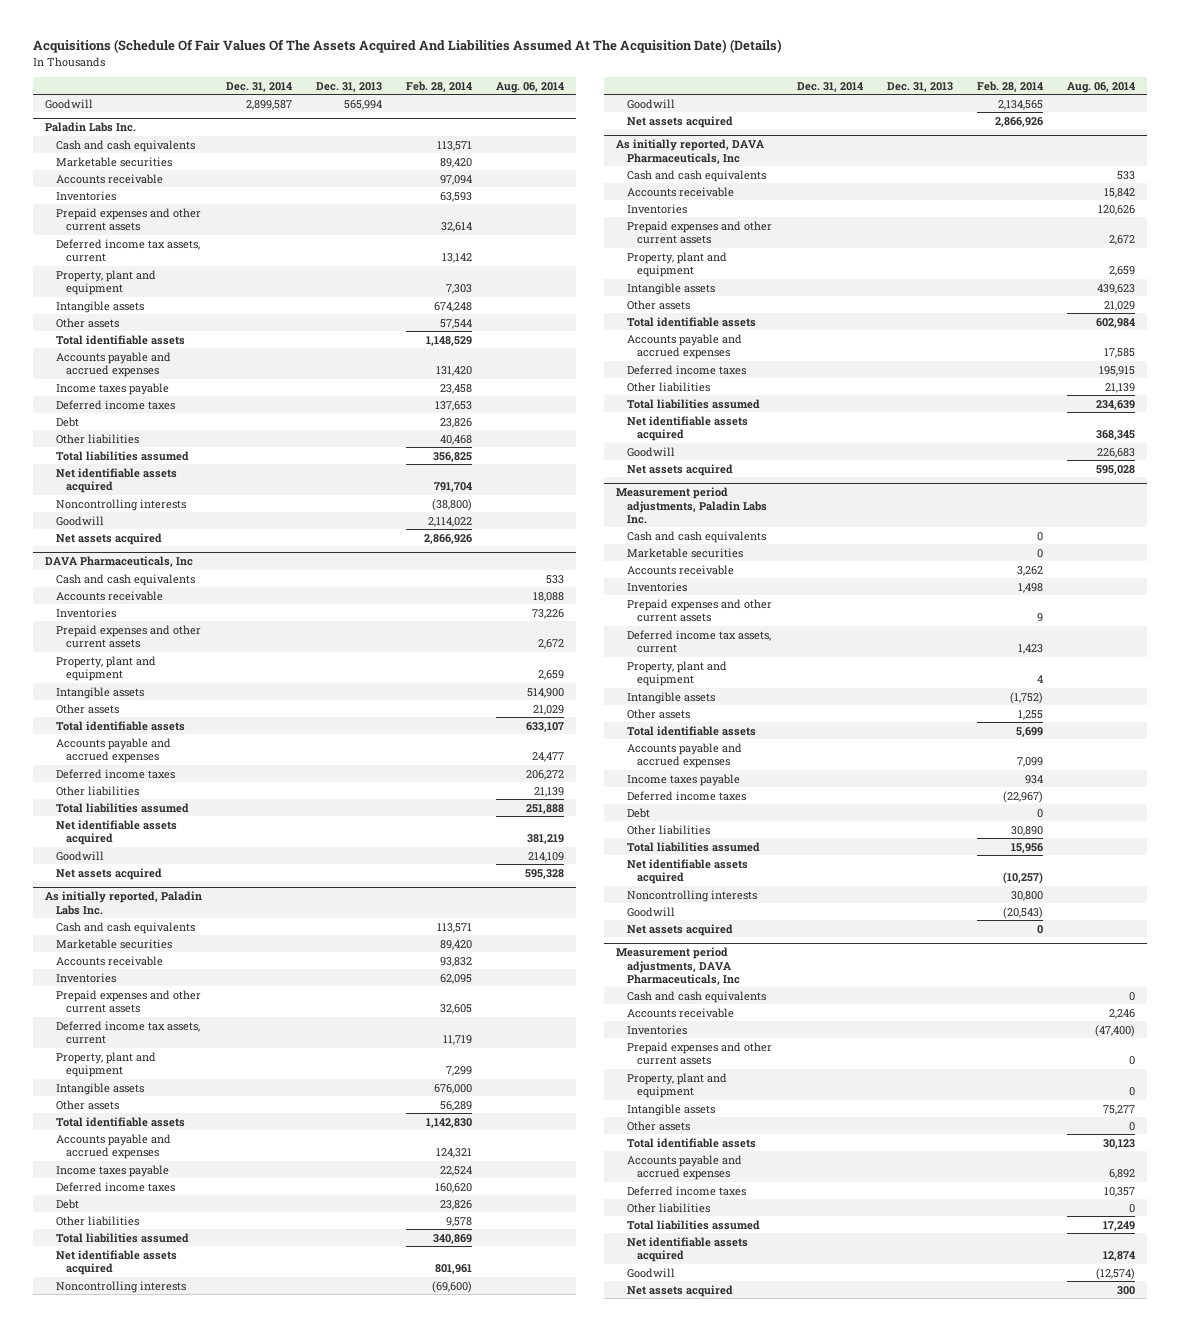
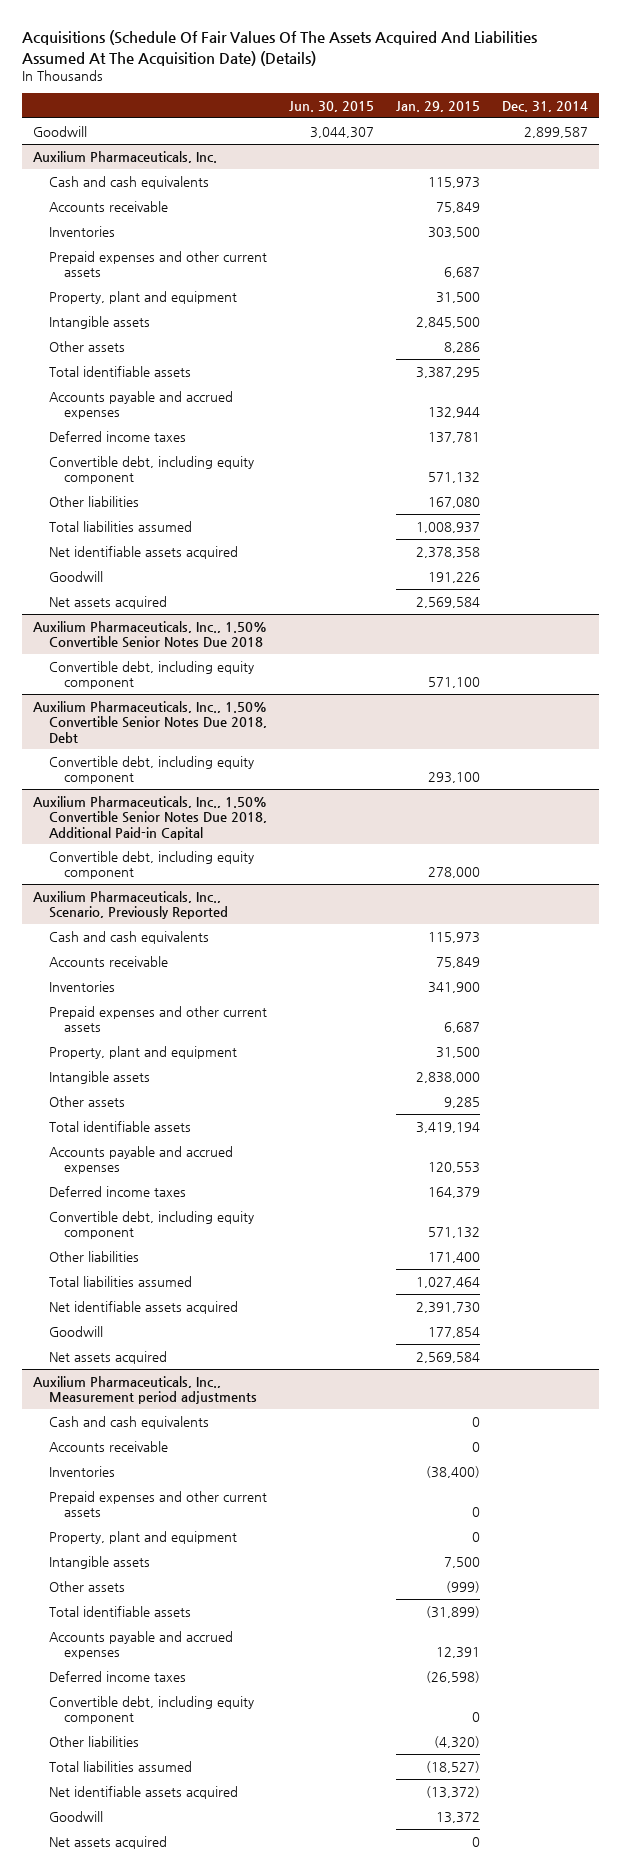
[315,81,382,92] Dec. 31, 2013 -> none
[405,80,472,92] Feb. 28, 2014 -> none
[495,81,564,93] Aug. 06, 2014 -> none
none -> [289,101,375,113] Jun. 30, 2015
none -> [396,101,481,113] Jan. 29, 2015
[44,122,136,133] Paladin Labs Inc. -> none
[55,139,195,152] Cash and cash equivalents -> none
[55,156,172,167] Marketable securities -> none
[55,173,163,184] Accounts receivable -> none
[55,190,116,201] Inventories -> none
[55,207,201,231] Prepaid expenses and other current assets -> none
[55,238,200,262] Deferred income tax assets, current -> none
[55,269,156,295] Property, plant and equipment -> none
[55,300,144,313] Intangible assets -> none
[55,317,119,328] Other assets -> none
[55,334,185,345] Total identifiable assets -> none
[55,351,171,377] Accounts payable and accrued expenses -> none
[55,382,169,395] Income taxes payable -> none
[55,399,175,410] Deferred income taxes -> none
[55,416,79,427] Debt -> none
[55,433,139,444] Other liabilities -> none
[55,450,189,461] Total liabilities assumed -> none
[55,467,177,493] Net identifiable assets acquired -> none
[55,498,186,511] Noncontrolling interests -> none
[55,515,104,526] Goodwill -> none
[55,532,162,545] Net assets acquired -> none
[44,556,193,568] DAVA Pharmaceuticals, Inc -> none
[55,573,195,586] Cash and cash equivalents -> none
[55,590,163,601] Accounts receivable -> none
[55,607,116,618] Inventories -> none
[55,624,201,648] Prepaid expenses and other current assets -> none
[55,655,156,681] Property, plant and equipment -> none
[55,686,144,699] Intangible assets -> none
[55,703,119,714] Other assets -> none
[55,720,185,731] Total identifiable assets -> none
[55,737,171,763] Accounts payable and accrued expenses -> none
[55,768,175,779] Deferred income taxes -> none
[55,785,139,796] Other liabilities -> none
[55,802,189,813] Total liabilities assumed -> none
[55,819,177,845] Net identifiable assets acquired -> none
[55,850,104,861] Goodwill -> none
[55,867,162,880] Net assets acquired -> none
[44,891,202,915] As initially reported, Paladin Labs Inc. -> none
[55,921,195,934] Cash and cash equivalents -> none
[55,938,172,949] Marketable securities -> none
[55,955,163,966] Accounts receivable -> none
[55,972,116,983] Inventories -> none
[55,989,201,1013] Prepaid expenses and other current assets -> none
[55,1020,200,1044] Deferred income tax assets, current -> none
[55,1051,156,1077] Property, plant and equipment -> none
[55,1082,144,1095] Intangible assets -> none
[55,1099,119,1110] Other assets -> none
[55,1116,185,1127] Total identifiable assets -> none
[55,1133,171,1159] Accounts payable and accrued expenses -> none
[55,1164,169,1177] Income taxes payable -> none
[55,1181,175,1192] Deferred income taxes -> none
[55,1198,79,1209] Debt -> none
[55,1215,139,1226] Other liabilities -> none
[55,1232,189,1243] Total liabilities assumed -> none
[55,1249,177,1275] Net identifiable assets acquired -> none
[55,1280,186,1293] Noncontrolling interests -> none
[626,98,675,109] Goodwill -> none
[626,115,733,128] Net assets acquired -> none
[615,139,764,164] As initially reported, DAVA Pharmaceuticals, Inc -> none
[626,169,766,182] Cash and cash equivalents -> none
[626,186,734,197] Accounts receivable -> none
[626,203,687,214] Inventories -> none
[626,220,772,244] Prepaid expenses and other current assets -> none
[626,251,727,277] Property, plant and equipment -> none
[626,282,715,295] Intangible assets -> none
[626,299,690,310] Other assets -> none
[626,316,756,327] Total identifiable assets -> none
[626,333,742,359] Accounts payable and accrued expenses -> none
[626,364,746,375] Deferred income taxes -> none
[626,381,710,392] Other liabilities -> none
[626,398,760,409] Total liabilities assumed -> none
[626,415,748,441] Net identifiable assets acquired -> none
[626,446,675,457] Goodwill -> none
[626,463,733,476] Net assets acquired -> none
[615,487,767,524] Measurement period adjustments, Paladin Labs Inc. -> none
[626,530,766,543] Cash and cash equivalents -> none
[626,547,743,558] Marketable securities -> none
[626,564,734,575] Accounts receivable -> none
[626,581,687,592] Inventories -> none
[626,598,772,622] Prepaid expenses and other current assets -> none
[626,629,771,653] Deferred income tax assets, current -> none
[626,660,727,686] Property, plant and equipment -> none
[626,691,715,704] Intangible assets -> none
[626,708,690,719] Other assets -> none
[626,725,756,736] Total identifiable assets -> none
[626,742,742,768] Accounts payable and accrued expenses -> none
[626,773,740,786] Income taxes payable -> none
[626,790,746,801] Deferred income taxes -> none
[626,807,650,818] Debt -> none
[626,824,710,835] Other liabilities -> none
[626,841,760,852] Total liabilities assumed -> none
[626,858,748,884] Net identifiable assets acquired -> none
[626,889,757,902] Noncontrolling interests -> none
[626,906,675,917] Goodwill -> none
[626,923,733,936] Net assets acquired -> none
none -> [33,150,218,163] Auxilium Pharmaceuticals, Inc.
none -> [48,175,209,189] Cash and cash equivalents
none -> [48,200,168,212] Accounts receivable
none -> [48,225,115,237] Inventories
none -> [48,250,267,278] Prepaid expenses and other current assets
none -> [48,290,237,304] Property, plant and equipment
none -> [48,315,150,329] Intangible assets
none -> [48,340,125,352] Other assets
none -> [48,365,191,377] Total identifiable assets
none -> [48,390,233,420] Accounts payable and accrued expenses
none -> [48,430,186,442] Deferred income taxes
none -> [48,455,254,485] Convertible debt, including equity component
none -> [48,495,139,507] Other liabilities
none -> [48,520,192,532] Total liabilities assumed
none -> [48,545,238,559] Net identifiable assets acquired
none -> [48,570,103,582] Goodwill
none -> [48,595,167,609] Net assets acquired
none -> [33,620,268,649] Auxilium Pharmaceuticals, Inc., 1.50% Convertible Senior Notes Due 2018
none -> [48,660,254,690] Convertible debt, including equity component
none -> [33,700,268,743] Auxilium Pharmaceuticals, Inc., 1.50% Convertible Senior Notes Due 2018, Debt
none -> [48,755,254,785] Convertible debt, including equity component
none -> [33,795,268,840] Auxilium Pharmaceuticals, Inc., 1.50% Convertible Senior Notes Due 2018, Additional Paid-in Capital
none -> [48,850,254,880] Convertible debt, including equity component
none -> [33,890,228,920] Auxilium Pharmaceuticals, Inc., Scenario, Previously Reported
none -> [48,930,209,944] Cash and cash equivalents
none -> [48,955,168,967] Accounts receivable
none -> [48,980,115,992] Inventories
none -> [48,1005,267,1033] Prepaid expenses and other current assets
none -> [48,1045,237,1059] Property, plant and equipment
none -> [48,1070,150,1084] Intangible assets
none -> [48,1095,125,1107] Other assets
none -> [48,1120,191,1132] Total identifiable assets
none -> [48,1145,233,1175] Accounts payable and accrued expenses
none -> [48,1185,186,1197] Deferred income taxes
none -> [48,1210,254,1240] Convertible debt, including equity component
none -> [48,1250,139,1262] Other liabilities
none -> [48,1275,192,1287] Total liabilities assumed
none -> [48,1300,238,1314] Net identifiable assets acquired
none -> [48,1325,103,1337] Goodwill
none -> [48,1350,167,1364] Net assets acquired
[615,947,740,985] Measurement period adjustments, DAVA Pharmaceuticals, Inc -> [33,1375,257,1405] Auxilium Pharmaceuticals, Inc., Measurement period adjustments
none -> [48,1695,254,1725] Convertible debt, including equity component

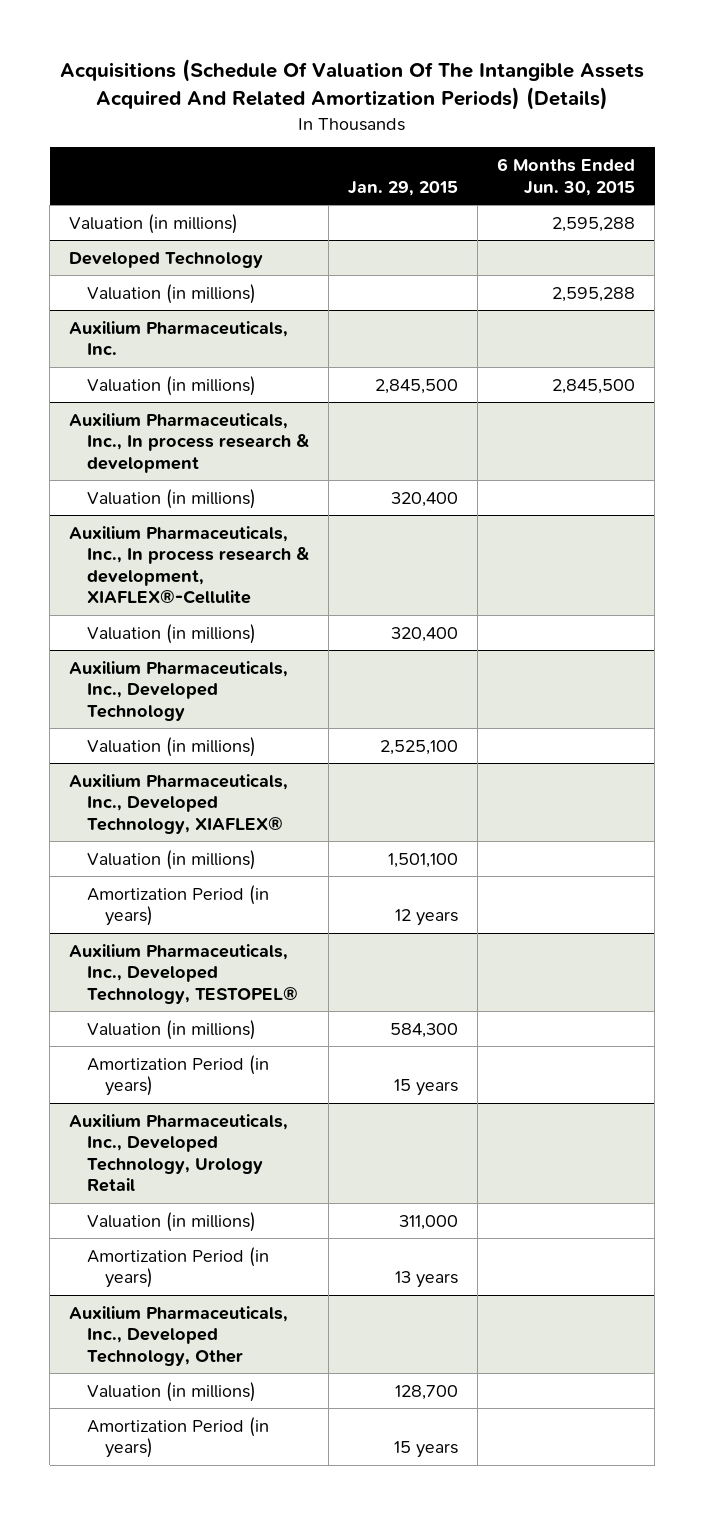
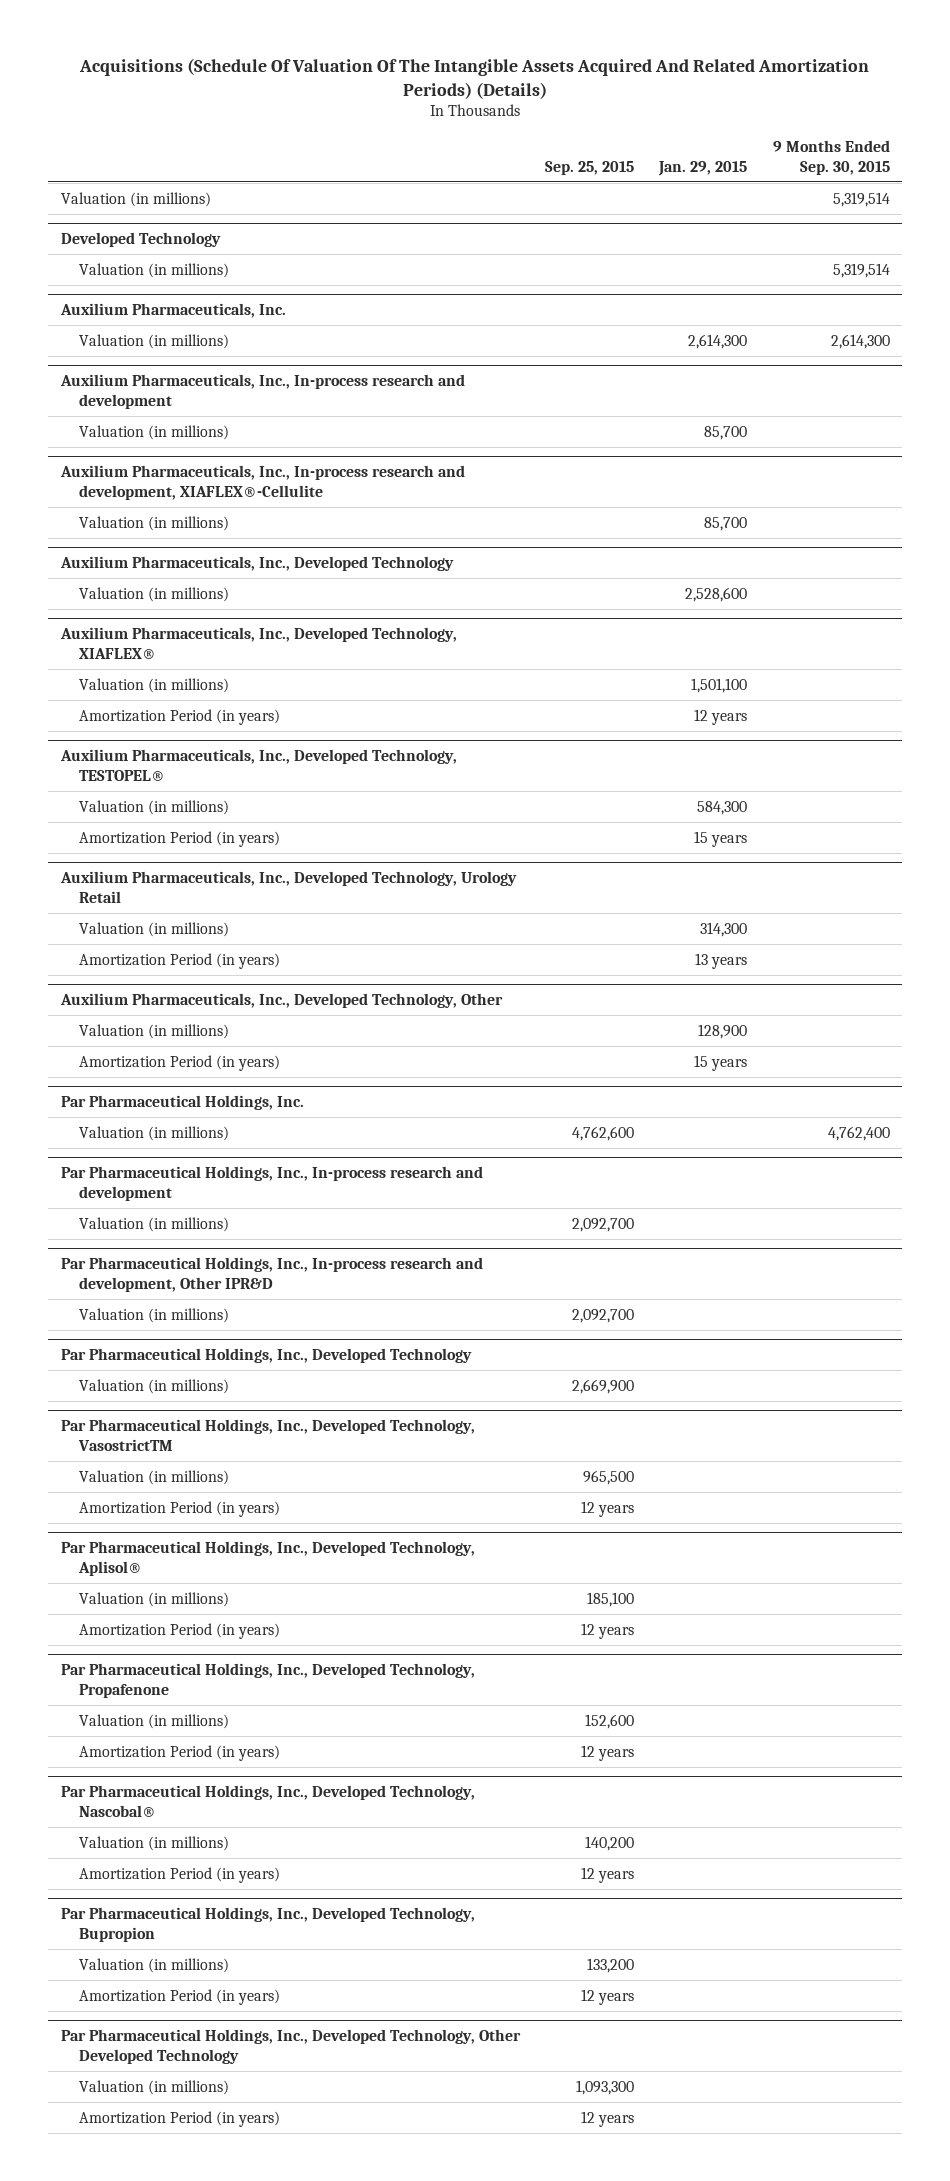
[497,158,636,196] 6 Months Ended Jun. 30, 2015 -> none
none -> [545,160,635,175] Sep. 25, 2015
none -> [772,140,890,175] 9 Months Ended Sep. 30, 2015
[375,378,459,394] 2,845,500 -> [688,333,748,349] 2,614,300
[69,412,309,473] Auxilium Pharmaceuticals, Inc., In process research & development -> [59,374,465,409] Auxilium Pharmaceuticals, Inc., In-process research and development
[391,491,459,507] 320,400 -> [704,425,748,440] 85,700
[69,525,309,604] Auxilium Pharmaceuticals, Inc., In process research & development, XIAFLEX®-Cellulite -> [59,465,465,500] Auxilium Pharmaceuticals, Inc., In-process research and development, XIAFLEX®-Cellulite
[391,626,459,642] 320,400 -> [704,516,748,531] 85,700
[380,739,459,755] 2,525,100 -> [685,586,748,602] 2,528,600
[399,1214,459,1230] 311,000 -> [700,921,748,937] 314,300
[395,1384,459,1400] 128,700 -> [698,1023,748,1039] 128,900
none -> [60,1095,304,1111] Par Pharmaceutical Holdings, Inc.
none -> [78,1125,229,1141] Valuation (in millions)
none -> [60,1166,483,1201] Par Pharmaceutical Holdings, Inc., In-process research and development
none -> [78,1216,229,1232] Valuation (in millions)
none -> [60,1257,483,1292] Par Pharmaceutical Holdings, Inc., In-process research and development, Other IPR&D
none -> [78,1307,229,1323] Valuation (in millions)
none -> [60,1348,472,1364] Par Pharmaceutical Holdings, Inc., Developed Technology
none -> [78,1378,229,1394] Valuation (in millions)
none -> [60,1419,475,1451] Par Pharmaceutical Holdings, Inc., Developed Technology, VasostrictTM
none -> [78,1469,229,1485] Valuation (in millions)
none -> [78,1500,280,1517] Amortization Period (in years)
none -> [60,1541,475,1576] Par Pharmaceutical Holdings, Inc., Developed Technology, Aplisol®
none -> [78,1591,229,1607] Valuation (in millions)
none -> [78,1622,280,1639] Amortization Period (in years)
none -> [60,1663,475,1698] Par Pharmaceutical Holdings, Inc., Developed Technology, Propafenone
none -> [78,1713,229,1729] Valuation (in millions)
none -> [78,1744,280,1761] Amortization Period (in years)
none -> [60,1785,475,1817] Par Pharmaceutical Holdings, Inc., Developed Technology, Nascobal®
none -> [78,1835,229,1851] Valuation (in millions)
none -> [78,1866,280,1883] Amortization Period (in years)
none -> [60,1907,475,1942] Par Pharmaceutical Holdings, Inc., Developed Technology, Bupropion
none -> [78,1957,229,1973] Valuation (in millions)
none -> [78,1988,280,2005] Amortization Period (in years)
none -> [60,2029,521,2064] Par Pharmaceutical Holdings, Inc., Developed Technology, Other Developed Technology
none -> [78,2079,229,2095] Valuation (in millions)
none -> [78,2110,280,2127] Amortization Period (in years)

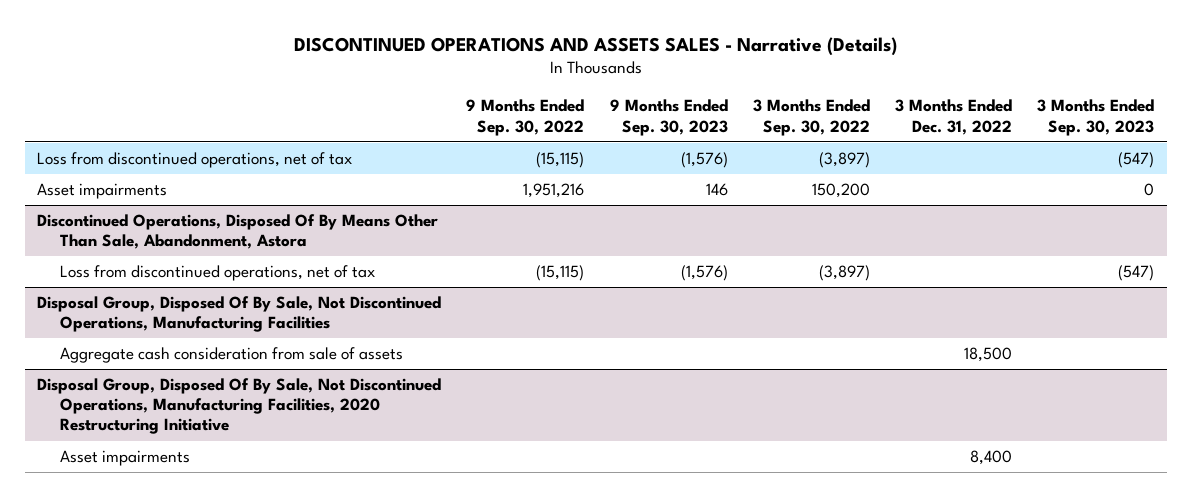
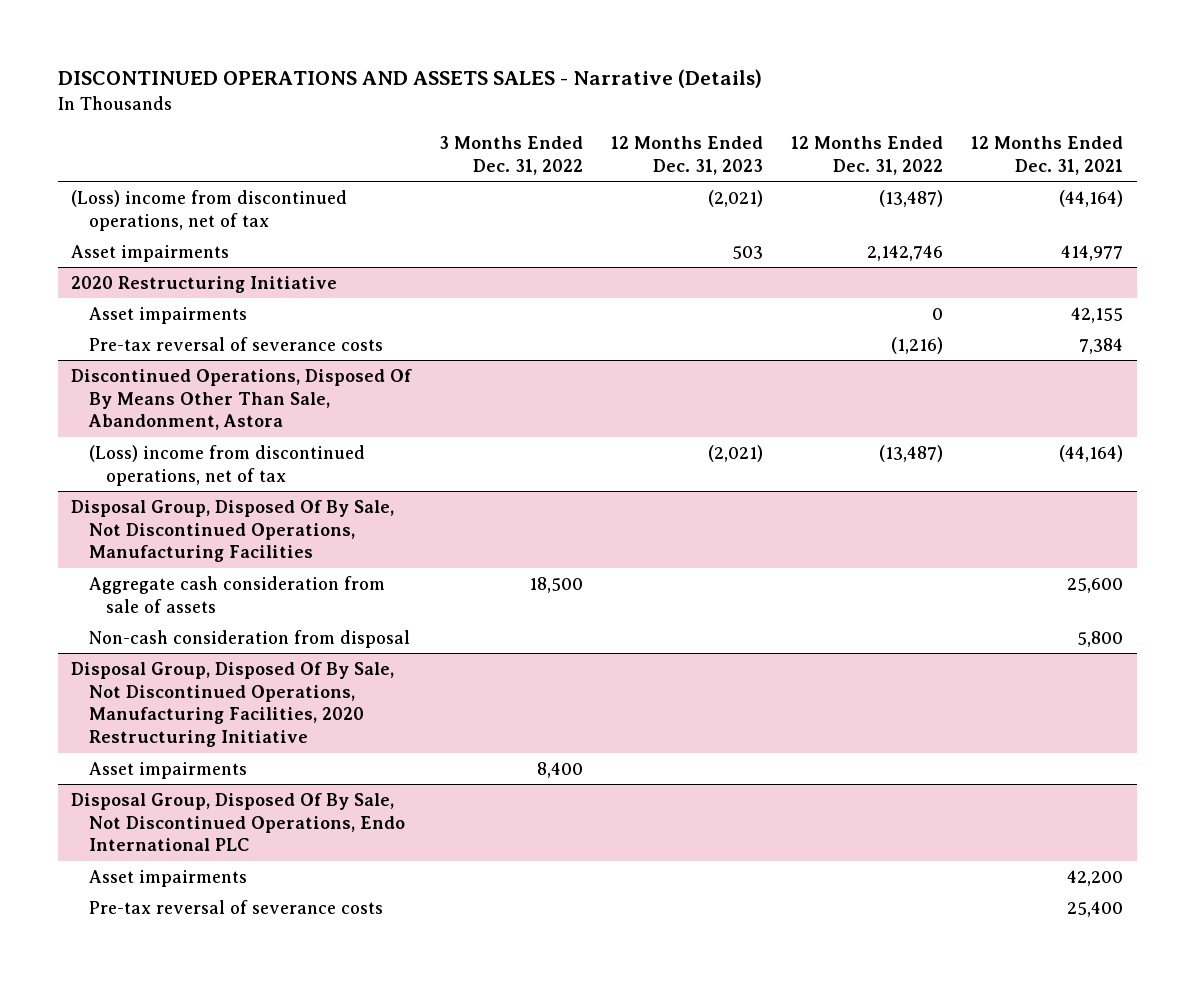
[466,99,585,136] 9 Months Ended Sep. 30, 2022 -> none
[609,99,728,136] 9 Months Ended Sep. 30, 2023 -> none
[752,99,870,136] 3 Months Ended Sep. 30, 2022 -> none
[1037,99,1155,136] 3 Months Ended Sep. 30, 2023 -> none
none -> [611,136,764,176] 12 Months Ended Dec. 31, 2023
none -> [791,136,944,176] 12 Months Ended Dec. 31, 2022
none -> [971,136,1124,176] 12 Months Ended Dec. 31, 2021
[37,152,353,169] Loss from discontinued operations, net of tax -> [71,189,348,231] (Loss) income from discontinued operations, net of tax
none -> [71,275,338,293] 2020 Restructuring Initiative
none -> [88,306,247,324] Asset impairments
none -> [88,336,383,351] Pre-tax reversal of severance costs
[59,265,375,282] Loss from discontinued operations, net of tax -> [88,444,365,486] (Loss) income from discontinued operations, net of tax
none -> [88,629,410,648] Non-cash consideration from disposal
none -> [71,792,405,852] Disposal Group, Disposed Of By Sale, Not Discontinued Operations, Endo International PLC
none -> [88,869,247,887] Asset impairments
none -> [88,899,383,914] Pre-tax reversal of severance costs

